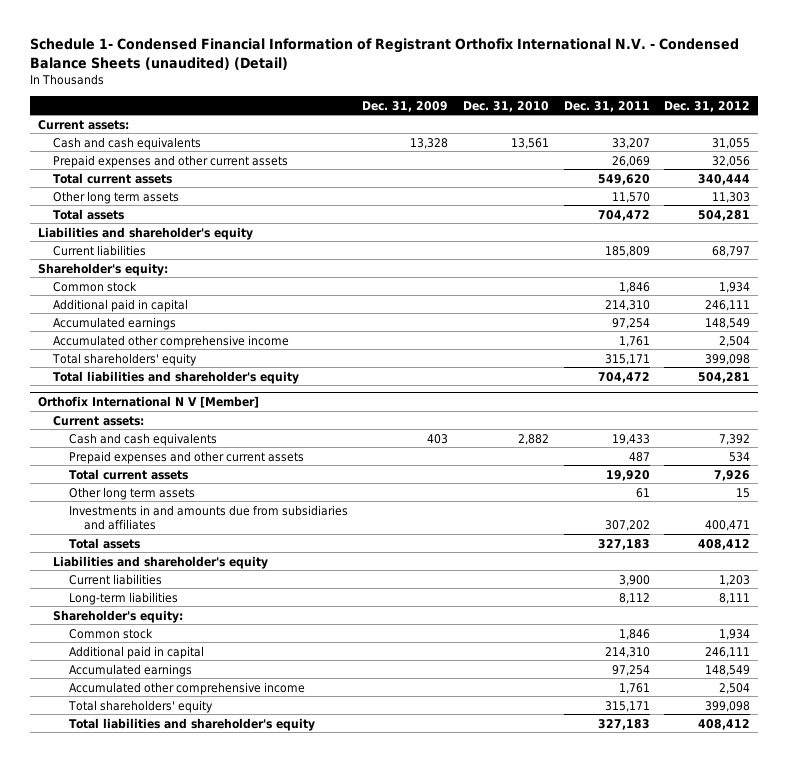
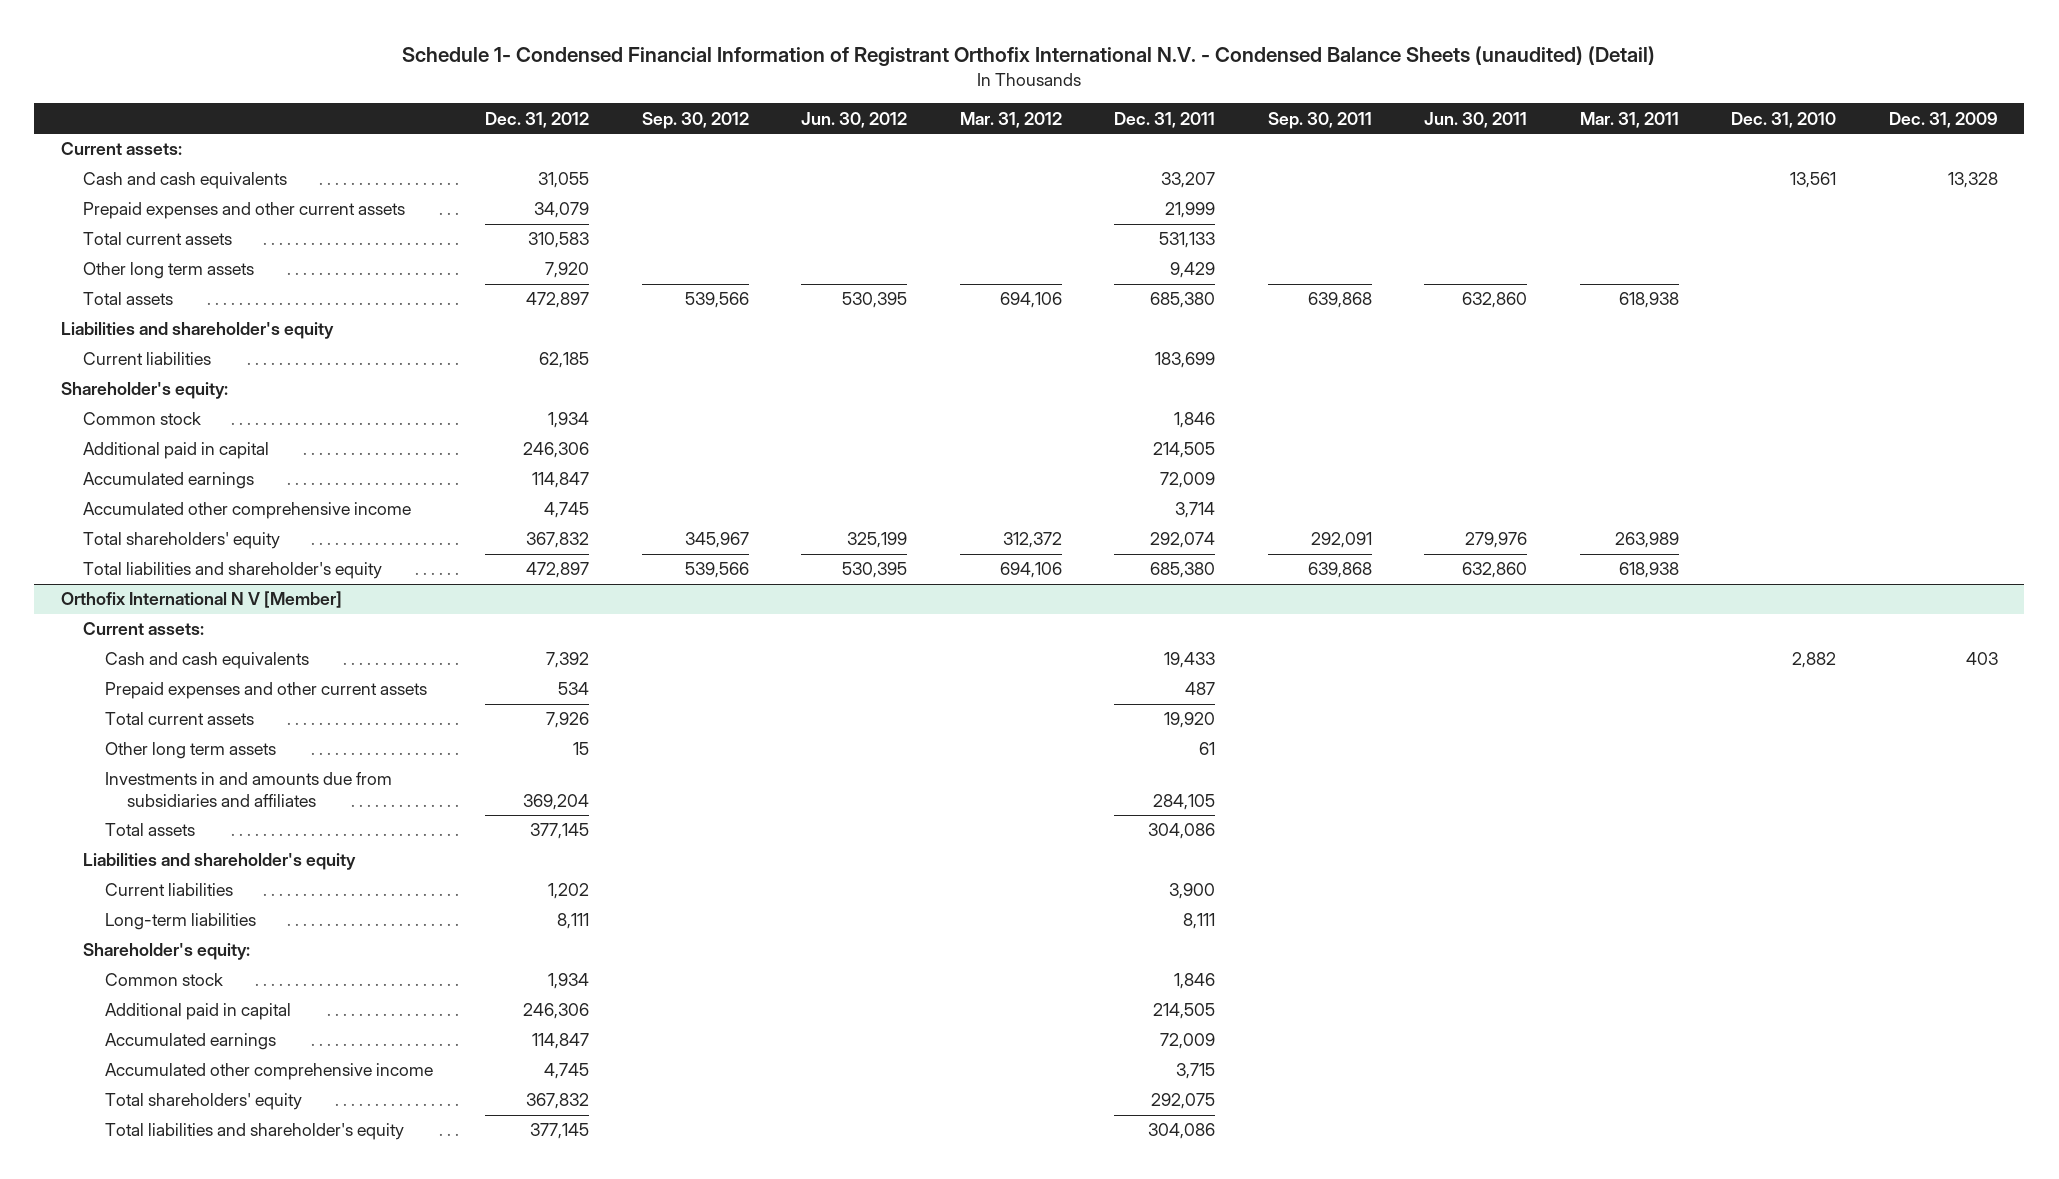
none -> [641,111,749,129] Sep. 30, 2012
none -> [801,111,908,128] Jun. 30, 2012
none -> [959,111,1062,128] Mar. 31, 2012
none -> [1267,111,1372,129] Sep. 30, 2011
none -> [1424,111,1528,128] Jun. 30, 2011
none -> [1579,111,1679,128] Mar. 31, 2011
[611,155,650,167] 26,069 -> [1165,202,1216,219] 21,999
[712,155,751,167] 32,056 -> [534,202,590,219] 34,079
[597,173,650,185] 549,620 -> [1159,232,1216,249] 531,133
[698,173,751,185] 340,444 -> [528,232,590,249] 310,583
[611,191,650,203] 11,570 -> [1170,262,1216,279] 9,429
[712,191,751,203] 11,303 -> [545,262,590,279] 7,920
[597,209,650,221] 704,472 -> [1150,292,1216,309] 685,380
[698,209,751,221] 504,281 -> [526,292,590,309] 472,897
[604,245,650,257] 185,809 -> [1155,352,1216,369] 183,699
[712,245,751,257] 68,797 -> [539,352,590,369] 62,185
[604,299,650,311] 214,310 -> [1153,442,1216,459] 214,505
[705,299,751,311] 246,111 -> [523,442,590,459] 246,306
[611,317,650,329] 97,254 -> [1160,472,1216,489] 72,009
[705,317,751,329] 148,549 -> [532,472,590,489] 114,847
[618,335,650,347] 1,761 -> [1175,502,1216,519] 3,714
[719,335,751,347] 2,504 -> [544,502,590,519] 4,745
[604,353,650,365] 315,171 -> [1150,532,1216,549] 292,074
[705,353,751,365] 399,098 -> [526,532,590,549] 367,832
[597,371,650,383] 704,472 -> [1150,562,1216,579] 685,380
[698,371,751,383] 504,281 -> [526,562,590,579] 472,897
[604,520,650,532] 307,202 -> [1153,793,1216,810] 284,105
[705,520,751,532] 400,471 -> [523,793,590,810] 369,204
[597,538,650,550] 327,183 -> [1148,823,1216,840] 304,086
[698,538,751,550] 408,412 -> [530,823,590,840] 377,145
[719,574,751,586] 1,203 -> [548,883,590,900] 1,202
[618,592,650,604] 8,112 -> [1183,913,1216,930] 8,111
[604,646,650,658] 214,310 -> [1153,1003,1216,1020] 214,505
[705,646,751,658] 246,111 -> [523,1003,590,1020] 246,306
[611,664,650,676] 97,254 -> [1160,1033,1216,1050] 72,009
[705,664,751,676] 148,549 -> [532,1033,590,1050] 114,847
[618,682,650,694] 1,761 -> [1176,1063,1216,1080] 3,715
[719,682,751,694] 2,504 -> [544,1063,590,1080] 4,745
[604,700,650,712] 315,171 -> [1151,1093,1216,1110] 292,075
[705,700,751,712] 399,098 -> [526,1093,590,1110] 367,832
[597,718,650,730] 327,183 -> [1148,1123,1216,1140] 304,086
[698,718,751,730] 408,412 -> [530,1123,590,1140] 377,145

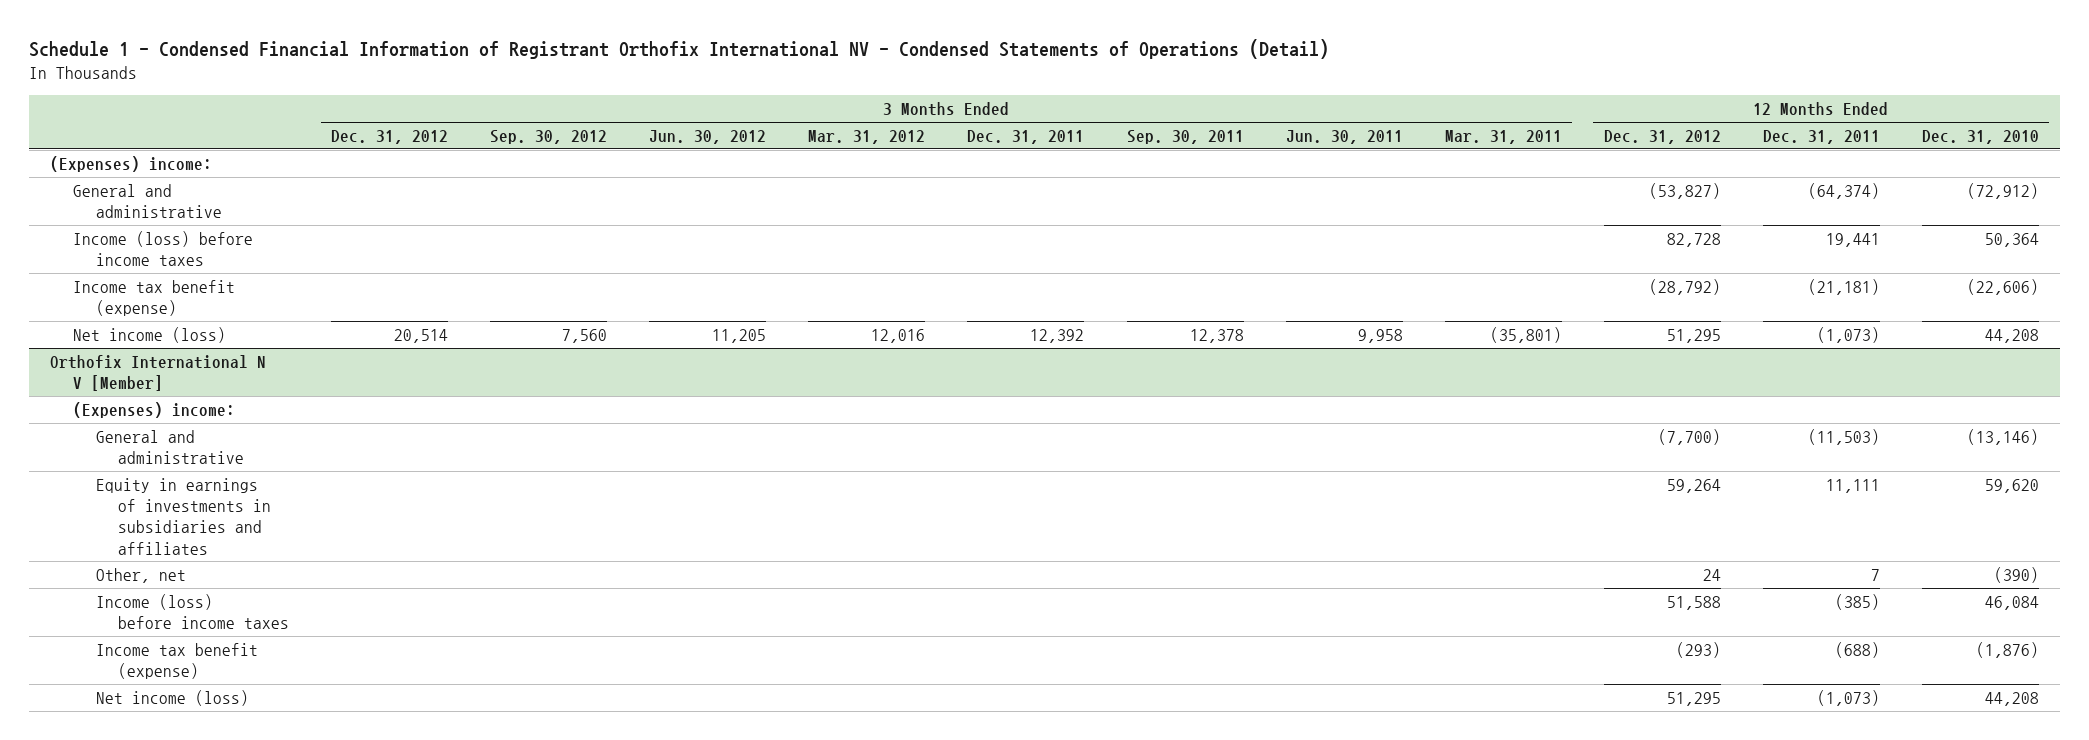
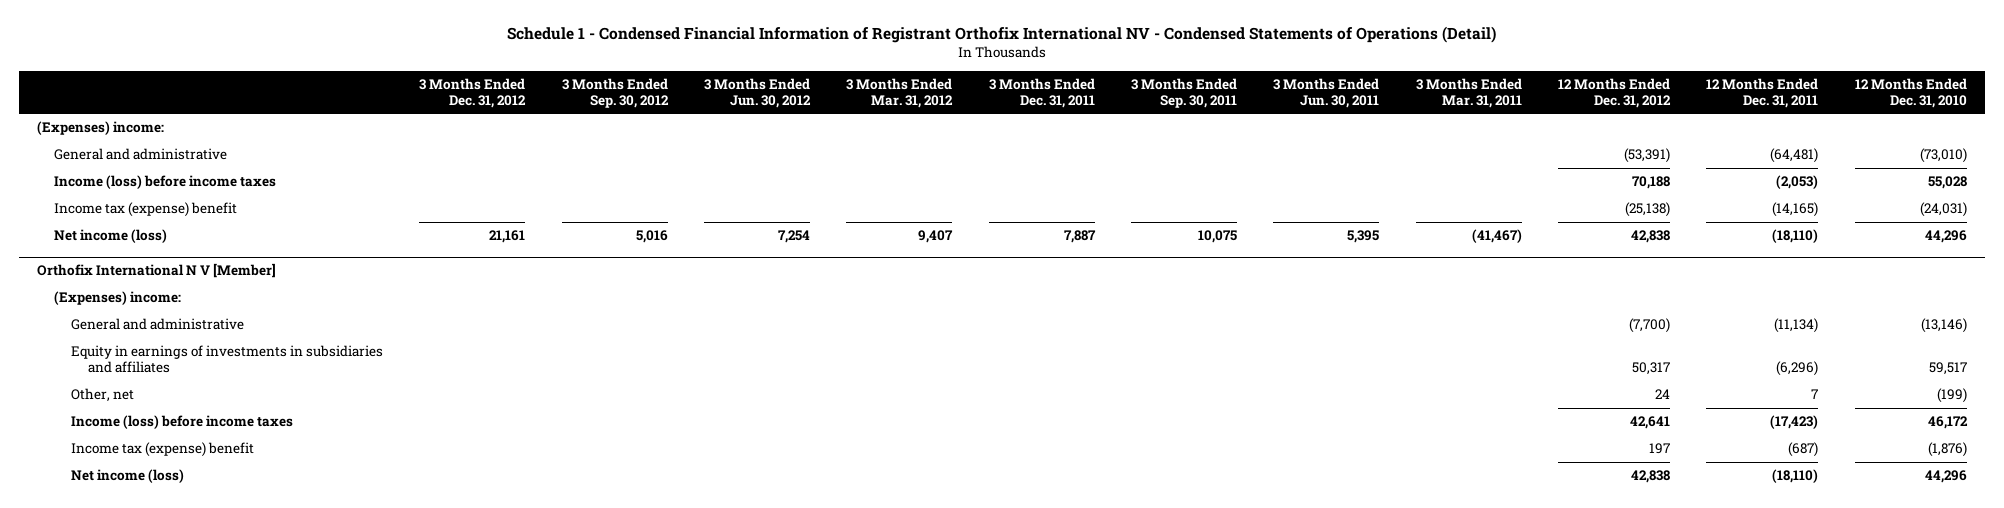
[1648,182,1721,199] (53,827) -> [1624,148,1671,164] (53,391)
[1807,182,1880,199] (64,374) -> [1770,148,1819,164] (64,481)
[1966,182,2039,199] (72,912) -> [1919,148,1967,164] (73,010)
[1666,232,1721,247] 82,728 -> [1632,176,1671,190] 70,188
[1825,232,1880,247] 19,441 -> [1776,175,1819,190] (2,053)
[1984,232,2039,247] 50,364 -> [1927,176,1967,190] 55,028
[72,279,235,317] Income tax benefit (expense) -> [54,202,238,218] Income tax (expense) benefit
[1648,278,1721,295] (28,792) -> [1625,202,1671,218] (25,138)
[1807,278,1880,295] (21,181) -> [1772,202,1819,218] (14,165)
[1966,278,2039,295] (22,606) -> [1919,202,1967,218] (24,031)
[394,328,449,343] 20,514 -> [489,230,526,244] 21,161
[562,328,608,343] 7,560 -> [635,230,668,244] 5,016
[712,328,767,343] 11,205 -> [778,230,811,244] 7,254
[871,328,926,343] 12,016 -> [918,230,954,244] 9,407
[1030,328,1085,343] 12,392 -> [1063,230,1096,244] 7,887
[1189,328,1244,343] 12,378 -> [1198,230,1238,244] 10,075
[1357,328,1403,343] 9,958 -> [1347,230,1380,244] 5,395
[1489,326,1562,343] (35,801) -> [1471,229,1522,244] (41,467)
[1666,328,1721,343] 51,295 -> [1631,230,1671,244] 42,838
[1816,326,1880,343] (1,073) -> [1772,229,1819,244] (18,110)
[1984,328,2039,343] 44,208 -> [1924,230,1967,244] 44,296
[1807,428,1880,445] (11,503) -> [1774,318,1819,334] (11,134)
[1666,478,1721,493] 59,264 -> [1632,362,1671,376] 50,317
[1825,478,1880,493] 11,111 -> [1776,361,1819,377] (6,296)
[1984,478,2039,493] 59,620 -> [1928,362,1967,376] 59,517
[1993,566,2039,583] (390) -> [1936,388,1967,404] (199)
[1666,595,1721,610] 51,588 -> [1630,416,1671,430] 42,641
[1834,593,1880,610] (385) -> [1770,415,1819,430] (17,423)
[1984,595,2039,610] 46,084 -> [1927,416,1968,430] 46,172
[95,642,258,680] Income tax benefit (expense) -> [71,442,255,458] Income tax (expense) benefit
[1675,641,1721,658] (293) -> [1649,443,1671,455] 197
[1834,641,1880,658] (688) -> [1788,442,1819,458] (687)
[1666,691,1721,706] 51,295 -> [1631,470,1671,484] 42,838
[1816,689,1880,706] (1,073) -> [1772,469,1819,484] (18,110)
[1984,691,2039,706] 44,208 -> [1924,470,1967,484] 44,296

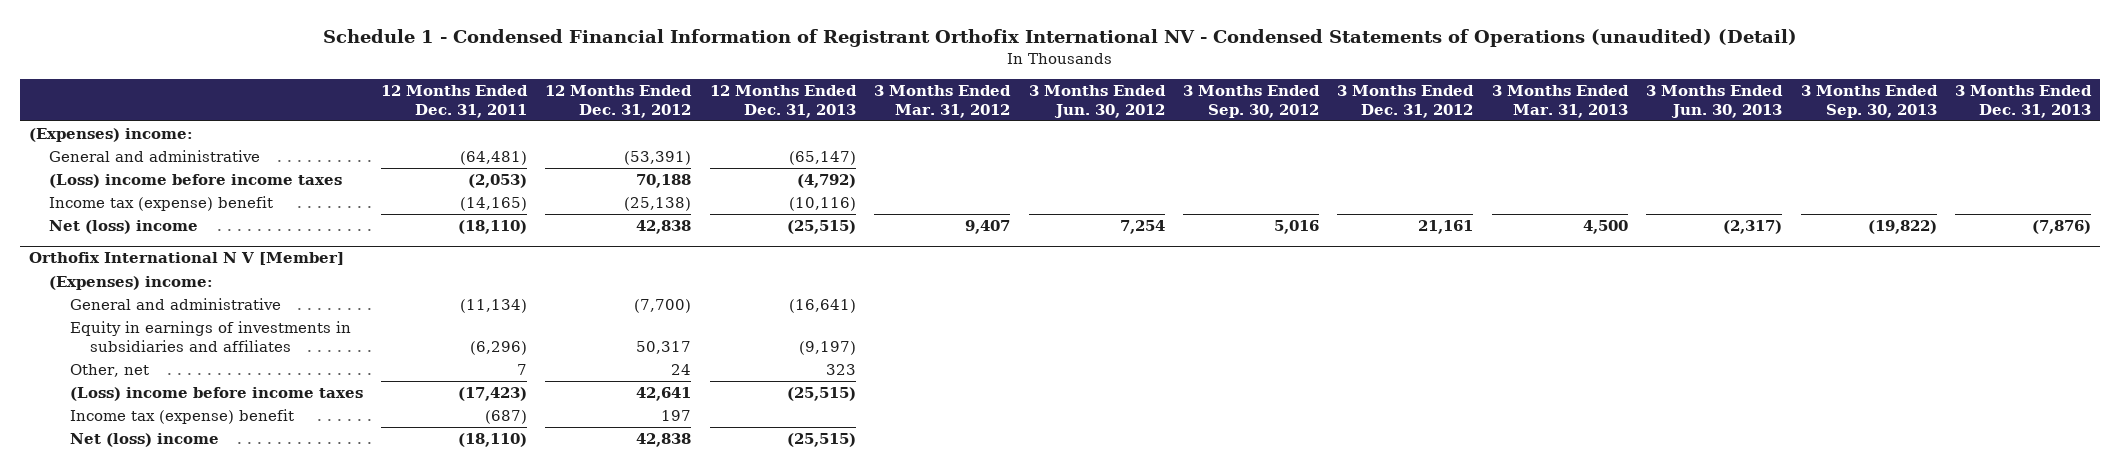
[506,26,1496,44] Schedule 1 - Condensed Financial Information of Registrant Orthofix International NV - Condensed Statements of Operations (Detail) -> [322,29,1797,48] Schedule 1 - Condensed Financial Information of Registrant Orthofix International NV - Condensed Statements of Operations (unaudited) (Detail)
[988,77,1095,108] 3 Months Ended Dec. 31, 2011 -> none
[1131,77,1238,108] 3 Months Ended Sep. 30, 2011 -> none
[1273,77,1380,108] 3 Months Ended Jun. 30, 2011 -> none
[1415,77,1522,108] 3 Months Ended Mar. 31, 2011 -> none
[1854,77,1967,108] 12 Months Ended Dec. 31, 2010 -> none
none -> [709,85,857,118] 12 Months Ended Dec. 31, 2013
none -> [1491,85,1629,118] 3 Months Ended Mar. 31, 2013
none -> [1646,85,1784,118] 3 Months Ended Jun. 30, 2013
none -> [1800,85,1938,118] 3 Months Ended Sep. 30, 2013
none -> [1954,85,2092,118] 3 Months Ended Dec. 31, 2013
[54,175,277,190] Income (loss) before income taxes -> [49,174,343,189] (Loss) income before income taxes
[54,229,168,244] Net income (loss) -> [49,220,199,235] Net (loss) income
[71,415,294,430] Income (loss) before income taxes -> [69,387,363,402] (Loss) income before income taxes
[71,469,185,484] Net income (loss) -> [69,433,219,448] Net (loss) income

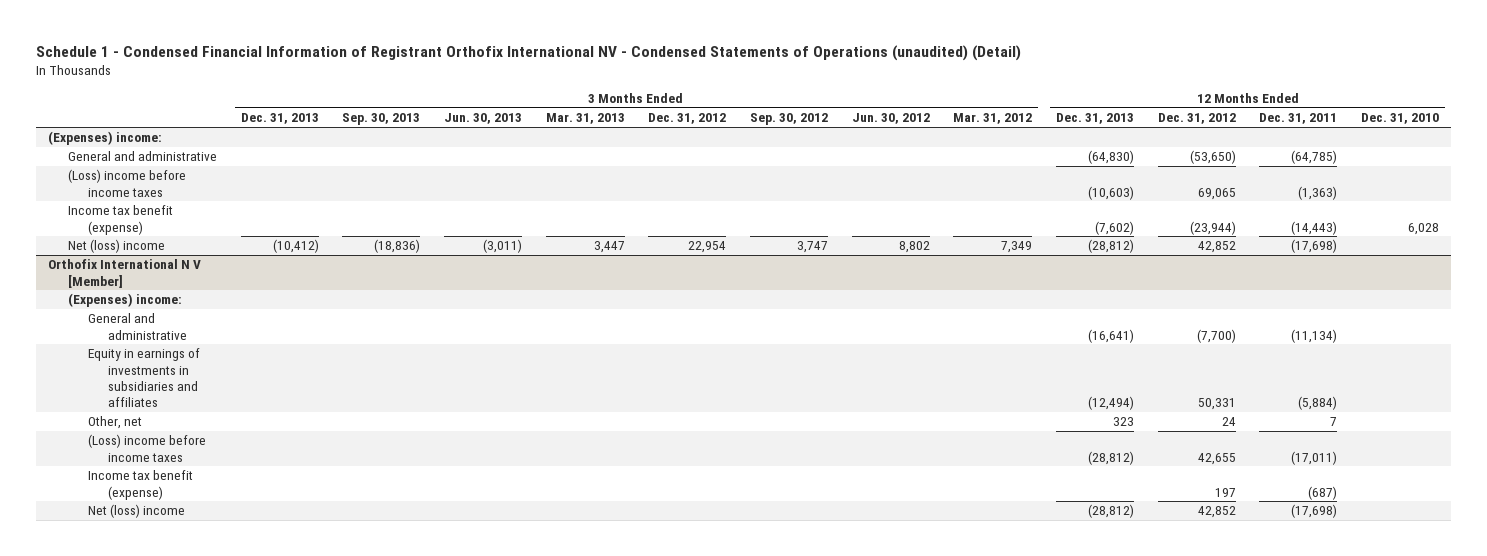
none -> [1361,113,1440,125] Dec. 31, 2010
[460,151,528,166] (64,481) -> [1291,150,1338,165] (64,785)
[624,151,692,166] (53,391) -> [1189,150,1236,165] (53,650)
[788,151,856,166] (65,147) -> [1088,150,1135,165] (64,830)
[468,174,528,189] (2,053) -> [1298,185,1338,200] (1,363)
[636,174,692,189] 70,188 -> [1197,187,1236,200] 69,065
[796,174,856,189] (4,792) -> [1088,185,1135,200] (10,603)
[49,196,274,212] Income tax (expense) benefit -> [67,205,173,235] Income tax benefit (expense)
[460,197,528,212] (14,165) -> [1291,220,1338,235] (14,443)
[624,197,692,212] (25,138) -> [1189,220,1236,235] (23,944)
[788,197,856,212] (10,116) -> [1095,220,1135,235] (7,602)
[458,220,528,235] (18,110) -> [1291,239,1338,254] (17,698)
[636,220,692,235] 42,838 -> [1197,241,1236,254] 42,852
[786,220,856,235] (25,515) -> [1088,239,1135,254] (28,812)
[965,220,1011,235] 9,407 -> [1001,241,1033,254] 7,349
[1119,220,1165,235] 7,254 -> [898,241,930,254] 8,802
[1273,220,1319,235] 5,016 -> [796,241,828,254] 3,747
[1418,220,1474,235] 21,161 -> [688,241,727,254] 22,954
[1582,220,1628,235] 4,500 -> [593,241,625,254] 3,447
[1723,220,1783,235] (2,317) -> [482,239,522,254] (3,011)
[1867,220,1937,235] (19,822) -> [374,239,421,254] (18,836)
[2031,220,2091,235] (7,876) -> [272,239,319,254] (10,412)
[470,340,528,355] (6,296) -> [1298,395,1338,410] (5,884)
[636,340,692,354] 50,317 -> [1197,397,1236,410] 50,331
[798,340,856,355] (9,197) -> [1088,395,1135,410] (12,494)
[458,387,528,402] (17,423) -> [1291,450,1338,465] (17,011)
[636,387,692,402] 42,641 -> [1197,452,1236,465] 42,655
[786,387,856,402] (25,515) -> [1088,450,1135,465] (28,812)
[69,409,294,425] Income tax (expense) benefit -> [87,470,193,500] Income tax benefit (expense)
[458,433,528,448] (18,110) -> [1291,504,1338,519] (17,698)
[636,433,692,448] 42,838 -> [1197,506,1236,519] 42,852
[786,433,856,448] (25,515) -> [1088,504,1135,519] (28,812)

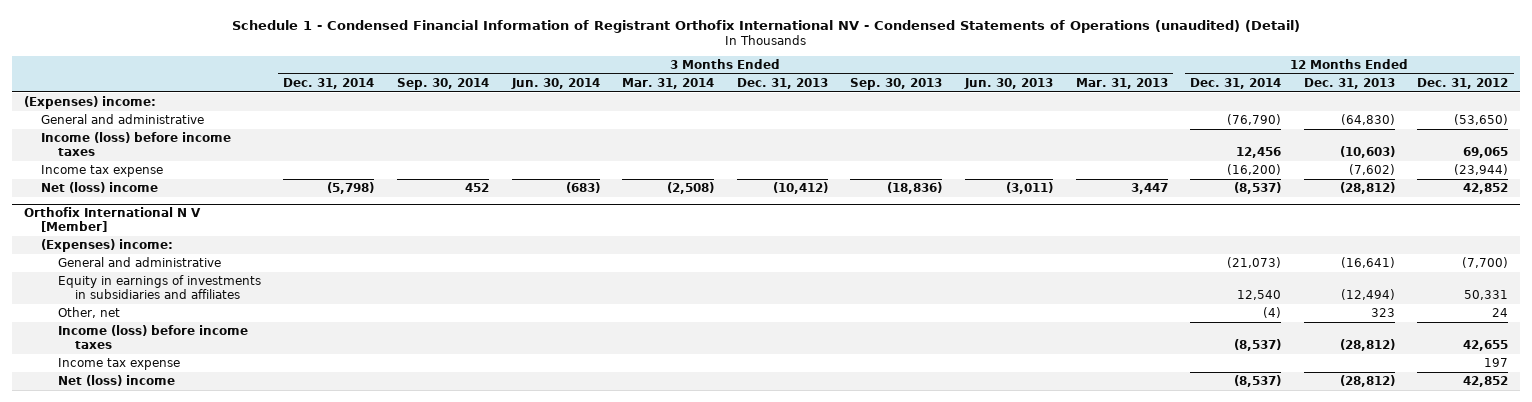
[648,113,727,125] Dec. 31, 2012 -> none
[749,113,828,126] Sep. 30, 2012 -> none
[851,113,930,125] Jun. 30, 2012 -> none
[953,113,1033,125] Mar. 31, 2012 -> none
[1259,113,1338,125] Dec. 31, 2011 -> none
[1361,113,1440,125] Dec. 31, 2010 -> none
none -> [283,77,375,89] Dec. 31, 2014
none -> [396,77,489,90] Sep. 30, 2014
none -> [510,77,600,89] Jun. 30, 2014
none -> [622,77,715,89] Mar. 31, 2014
none -> [1190,77,1282,89] Dec. 31, 2014
[67,169,186,197] (Loss) income before income taxes -> [40,131,231,157] Income (loss) before income taxes
[67,205,173,235] Income tax benefit (expense) -> [40,164,163,177] Income tax expense
[87,434,206,462] (Loss) income before income taxes -> [57,324,248,350] Income (loss) before income taxes
[87,470,193,500] Income tax benefit (expense) -> [57,357,180,370] Income tax expense

